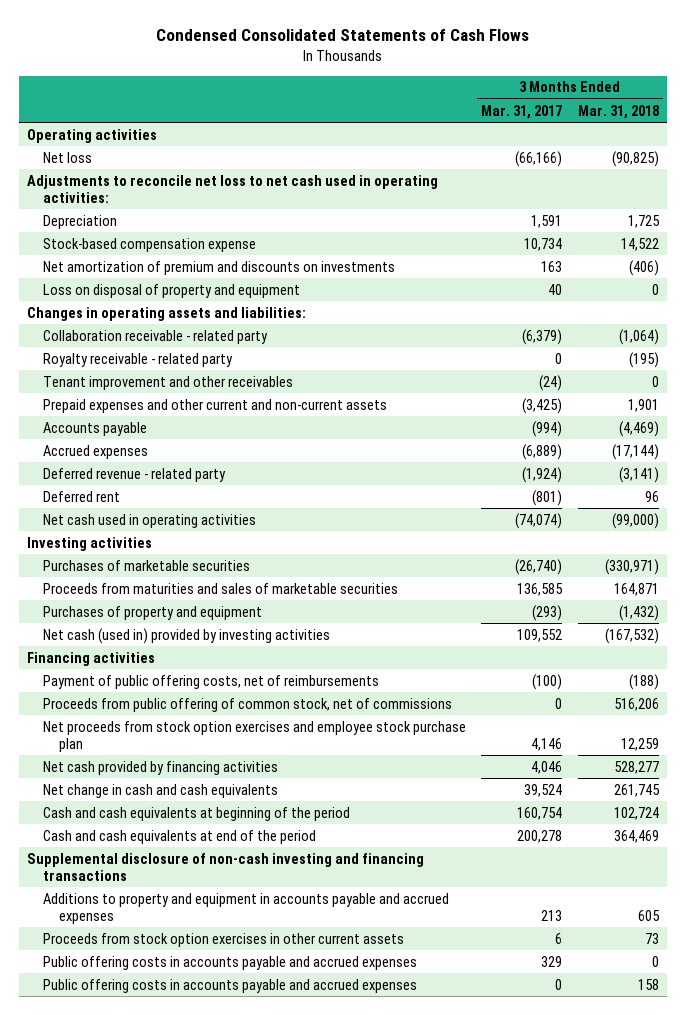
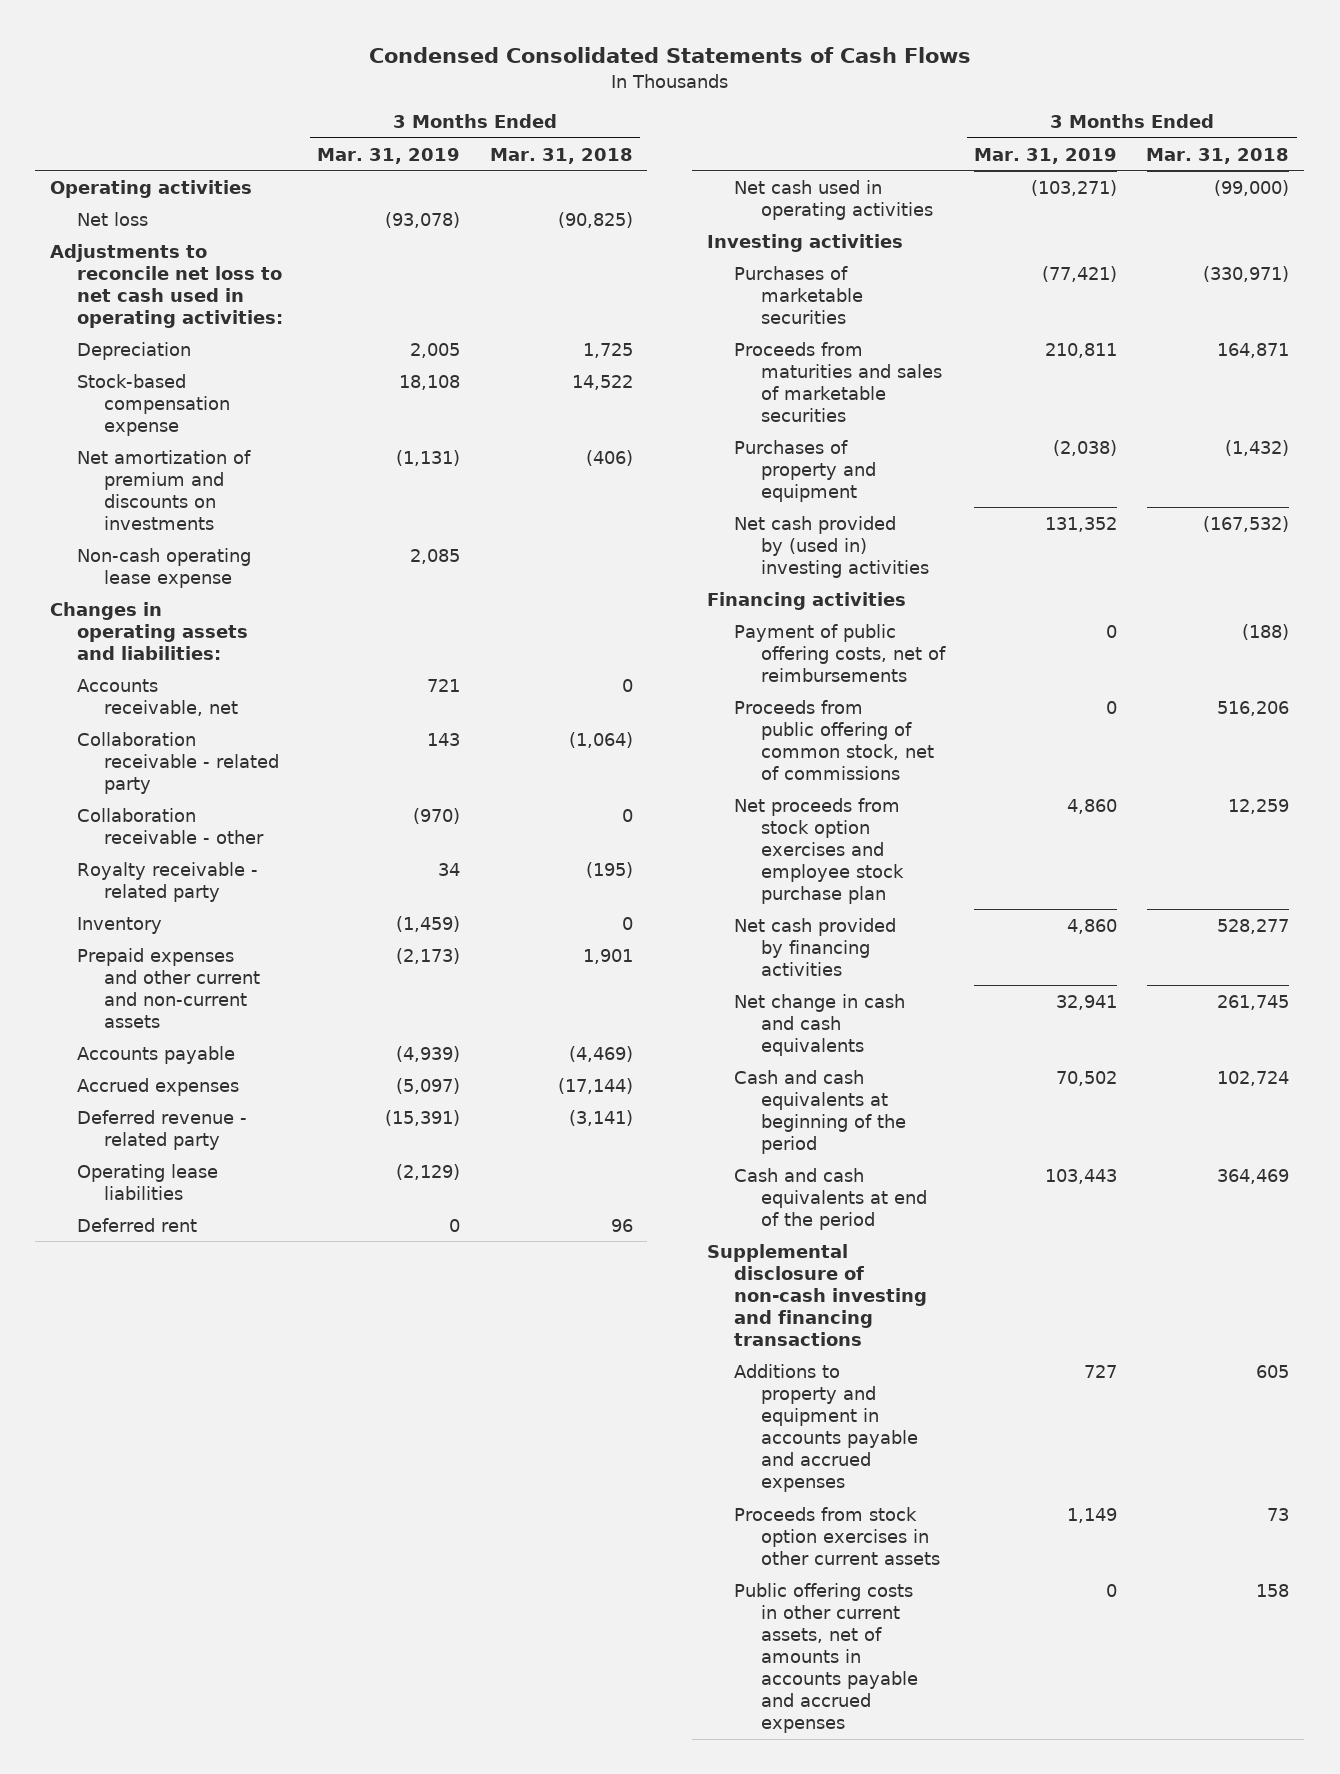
[481,104,563,119] Mar. 31, 2017 -> none
none -> [317,147,461,164] Mar. 31, 2019
[42,283,300,298] Loss on disposal of property and equipment -> none
none -> [76,547,251,588] Non-cash operating lease expense
none -> [76,678,238,716] Accounts receivable, net
none -> [76,807,264,844] Collaboration receivable - other
[42,375,293,390] Tenant improvement and other receivables -> none
none -> [76,916,162,934] Inventory
none -> [76,1163,218,1200] Operating lease liabilities
[42,627,330,644] Net cash (used in) provided by investing activities -> [733,515,929,578] Net cash provided by (used in) investing activities
[42,955,417,970] Public offering costs in accounts payable and accrued expenses -> none
[42,978,417,993] Public offering costs in accounts payable and accrued expenses -> [733,1582,918,1734] Public offering costs in other current assets, net of amounts in accounts payable and accrued expenses

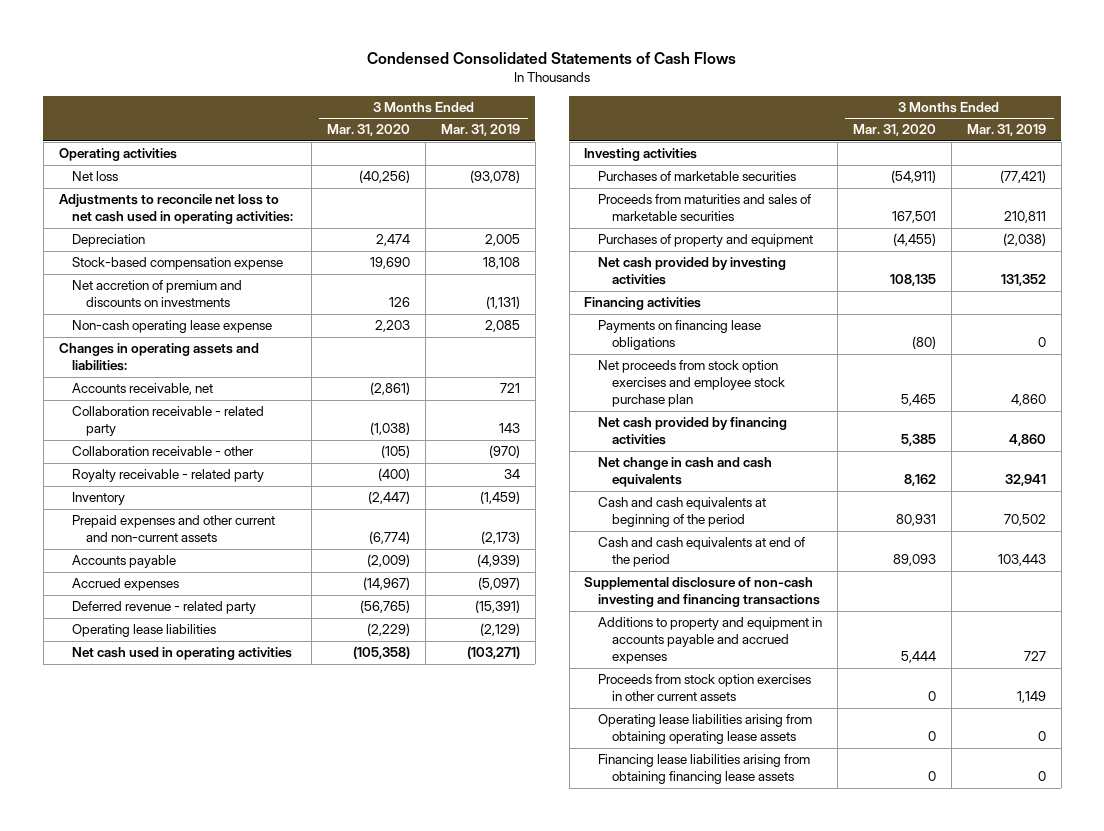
[489,147,633,164] Mar. 31, 2018 -> none
none -> [327,124,411,137] Mar. 31, 2020
[76,449,251,530] Net amortization of premium and discounts on investments -> [72,280,243,308] Net accretion of premium and discounts on investments
[76,1217,197,1232] Deferred rent -> none
[733,515,929,578] Net cash provided by (used in) investing activities -> [598,257,787,286] Net cash provided by investing activities
[733,623,946,682] Payment of public offering costs, net of reimbursements -> none
[733,699,934,780] Proceeds from public offering of common stock, net of commissions -> none
none -> [598,320,762,351] Payments on financing lease obligations
[733,1582,918,1734] Public offering costs in other current assets, net of amounts in accounts payable and accrued expenses -> none
none -> [598,714,813,745] Operating lease liabilities arising from obtaining operating lease assets
none -> [598,754,811,785] Financing lease liabilities arising from obtaining financing lease assets

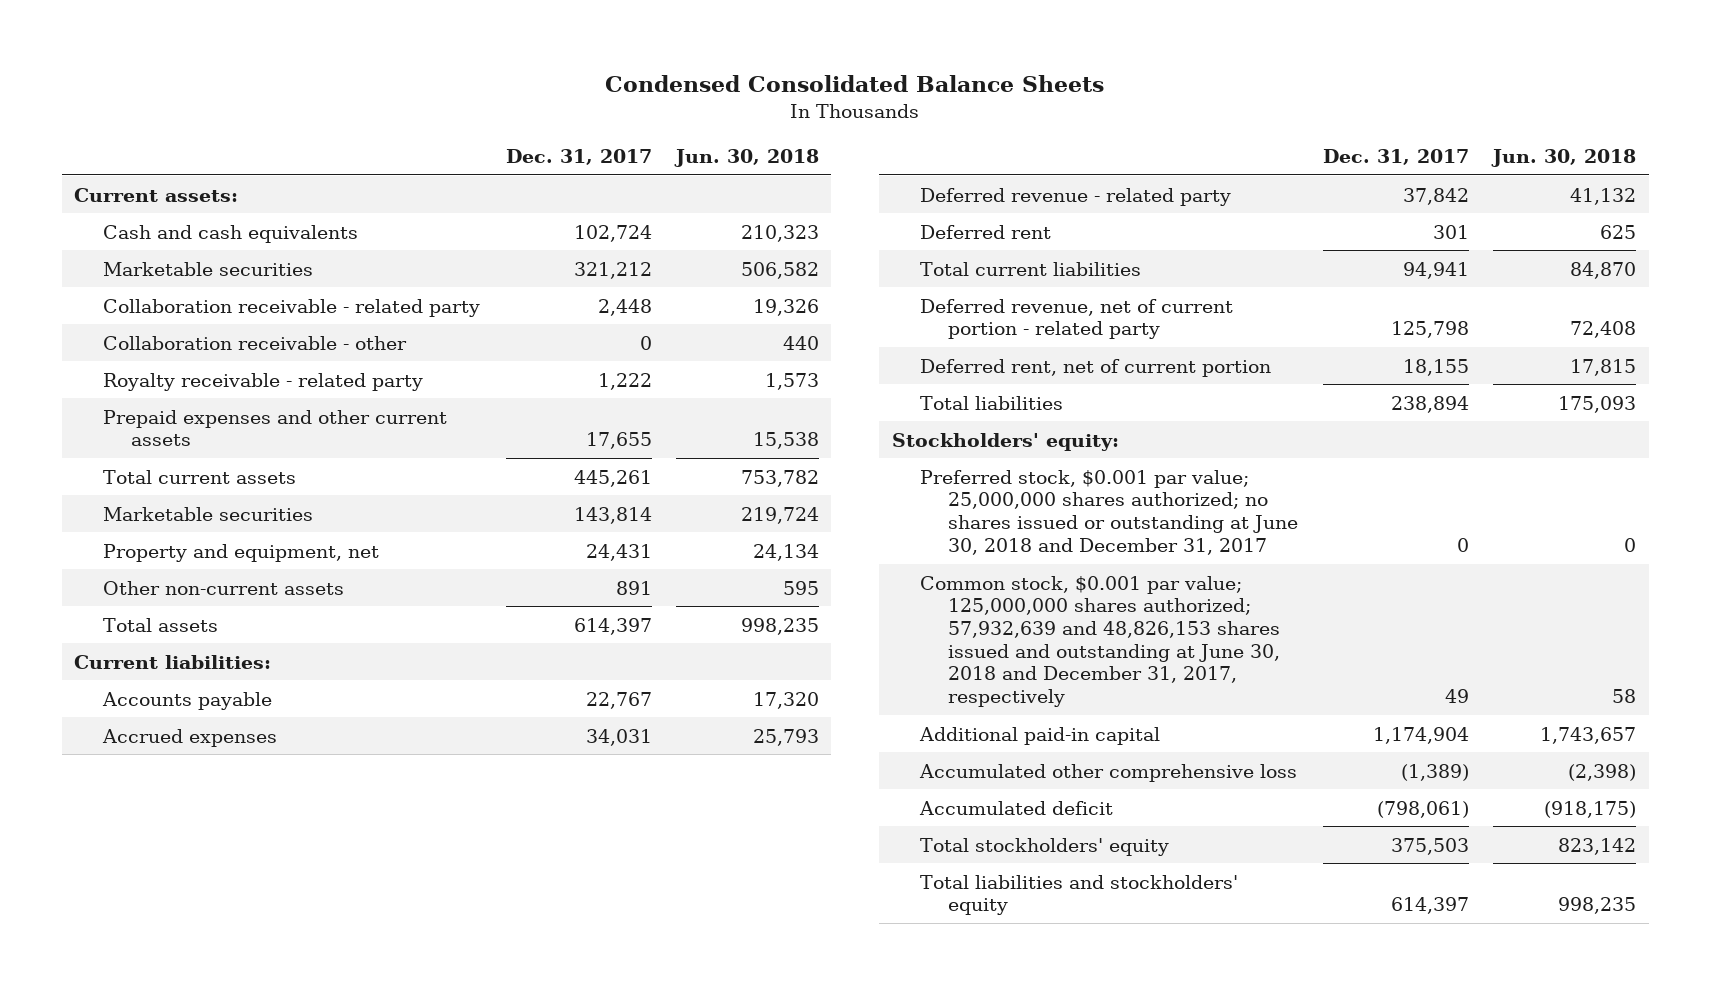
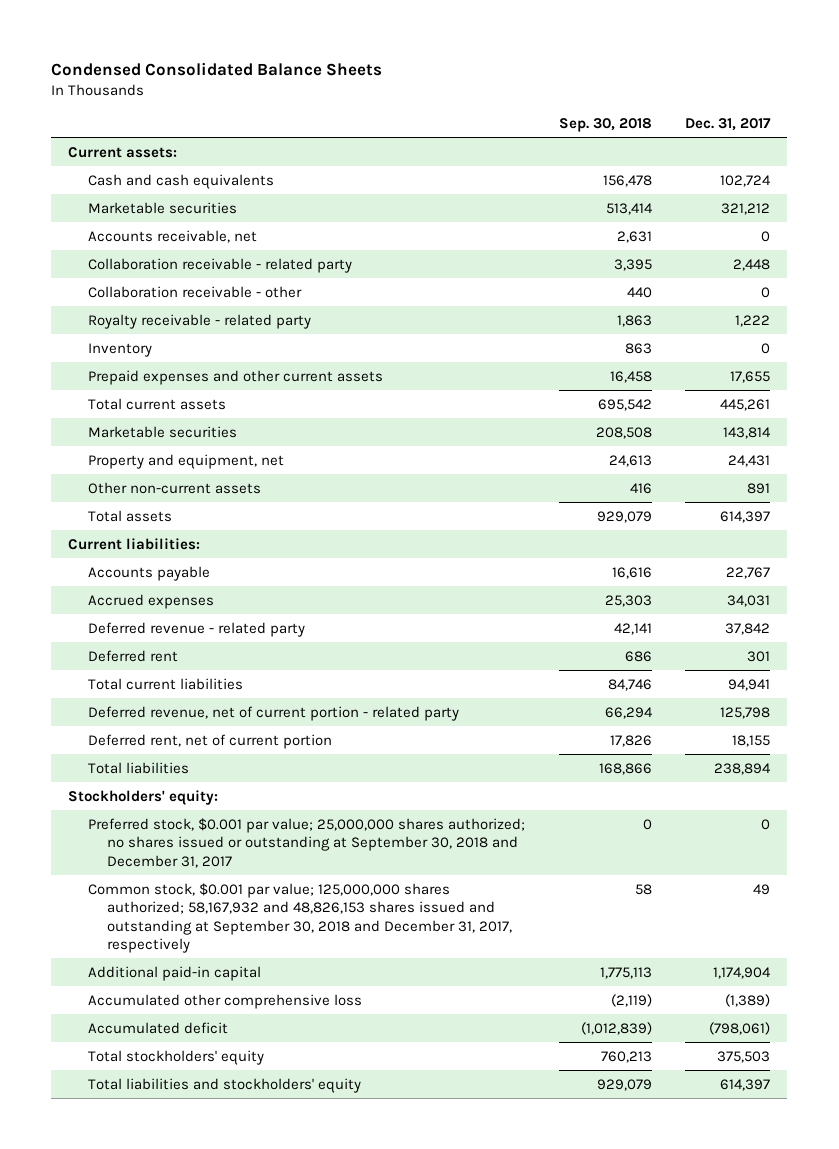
[674,148,820,167] Jun. 30, 2018 -> none
none -> [558,118,652,133] Sep. 30, 2018
none -> [87,229,257,243] Accounts receivable, net
none -> [87,342,152,357] Inventory
[920,469,1299,555] Preferred stock, $0.001 par value; 25,000,000 shares authorized; no shares issued or outstanding at June 30, 2018 and December 31, 2017 -> [87,817,525,868] Preferred stock, $0.001 par value; 25,000,000 shares authorized; no shares issued or outstanding at September 30, 2018 and December 31, 2017
[920,575,1281,708] Common stock, $0.001 par value; 125,000,000 shares authorized; 57,932,639 and 48,826,153 shares issued and outstanding at June 30, 2018 and December 31, 2017, respectively -> [87,882,513,954] Common stock, $0.001 par value; 125,000,000 shares authorized; 58,167,932 and 48,826,153 shares issued and outstanding at September 30, 2018 and December 31, 2017, respectively

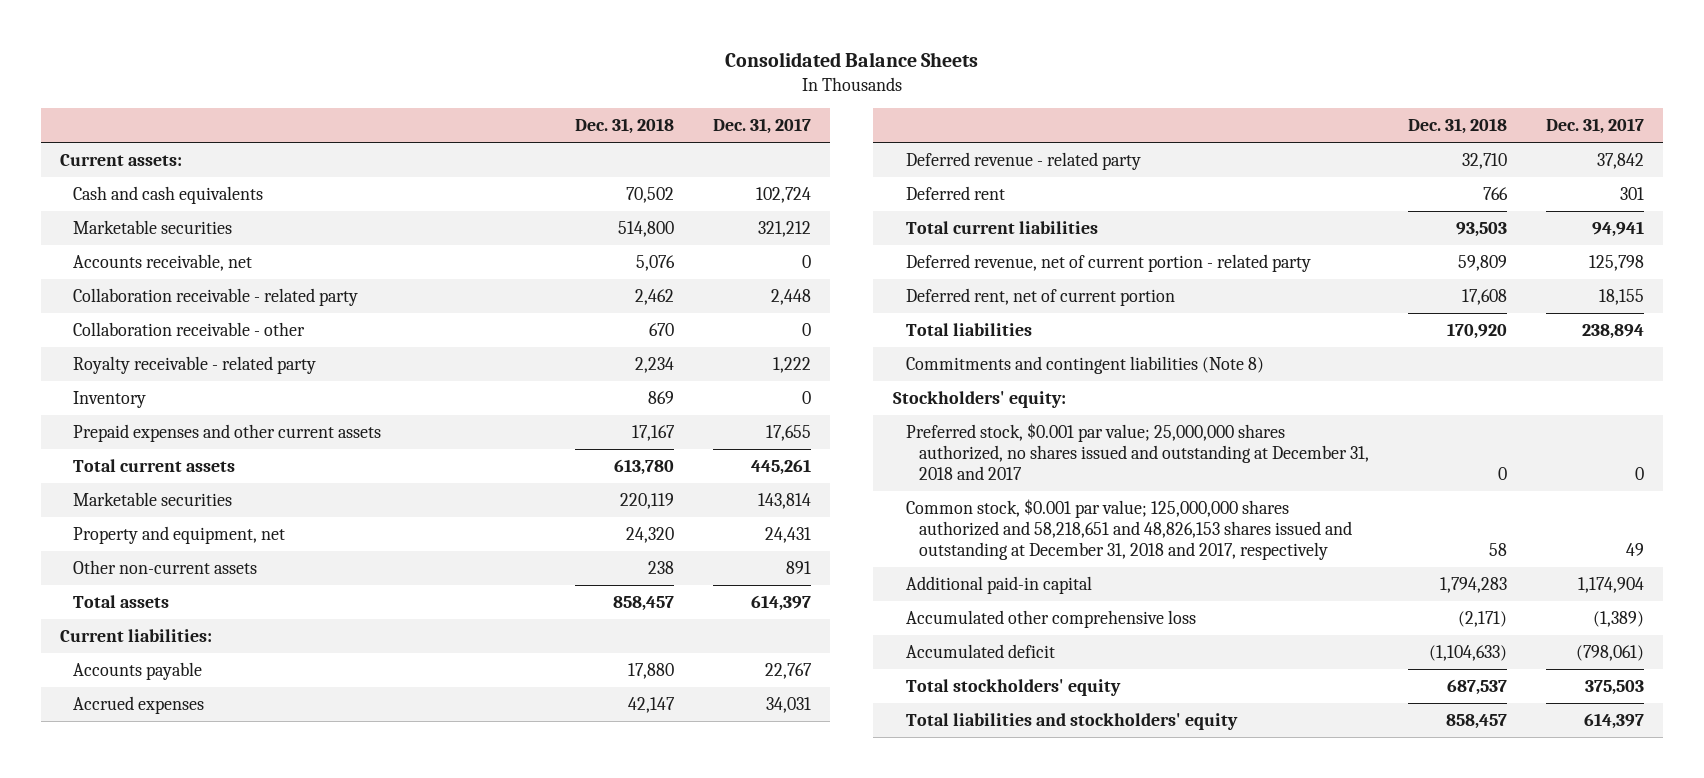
[51,61,383,76] Condensed Consolidated Balance Sheets -> [724,52,978,68] Consolidated Balance Sheets
[558,118,652,133] Sep. 30, 2018 -> none
none -> [574,118,674,135] Dec. 31, 2018
none -> [905,356,1264,375] Commitments and contingent liabilities (Note 8)
[87,817,525,868] Preferred stock, $0.001 par value; 25,000,000 shares authorized; no shares issued or outstanding at September 30, 2018 and December 31, 2017 -> [905,423,1369,481] Preferred stock, $0.001 par value; 25,000,000 shares authorized, no shares issued and outstanding at December 31, 2018 and 2017
[87,882,513,954] Common stock, $0.001 par value; 125,000,000 shares authorized; 58,167,932 and 48,826,153 shares issued and outstanding at September 30, 2018 and December 31, 2017, respectively -> [905,499,1352,561] Common stock, $0.001 par value; 125,000,000 shares authorized and 58,218,651 and 48,826,153 shares issued and outstanding at December 31, 2018 and 2017, respectively

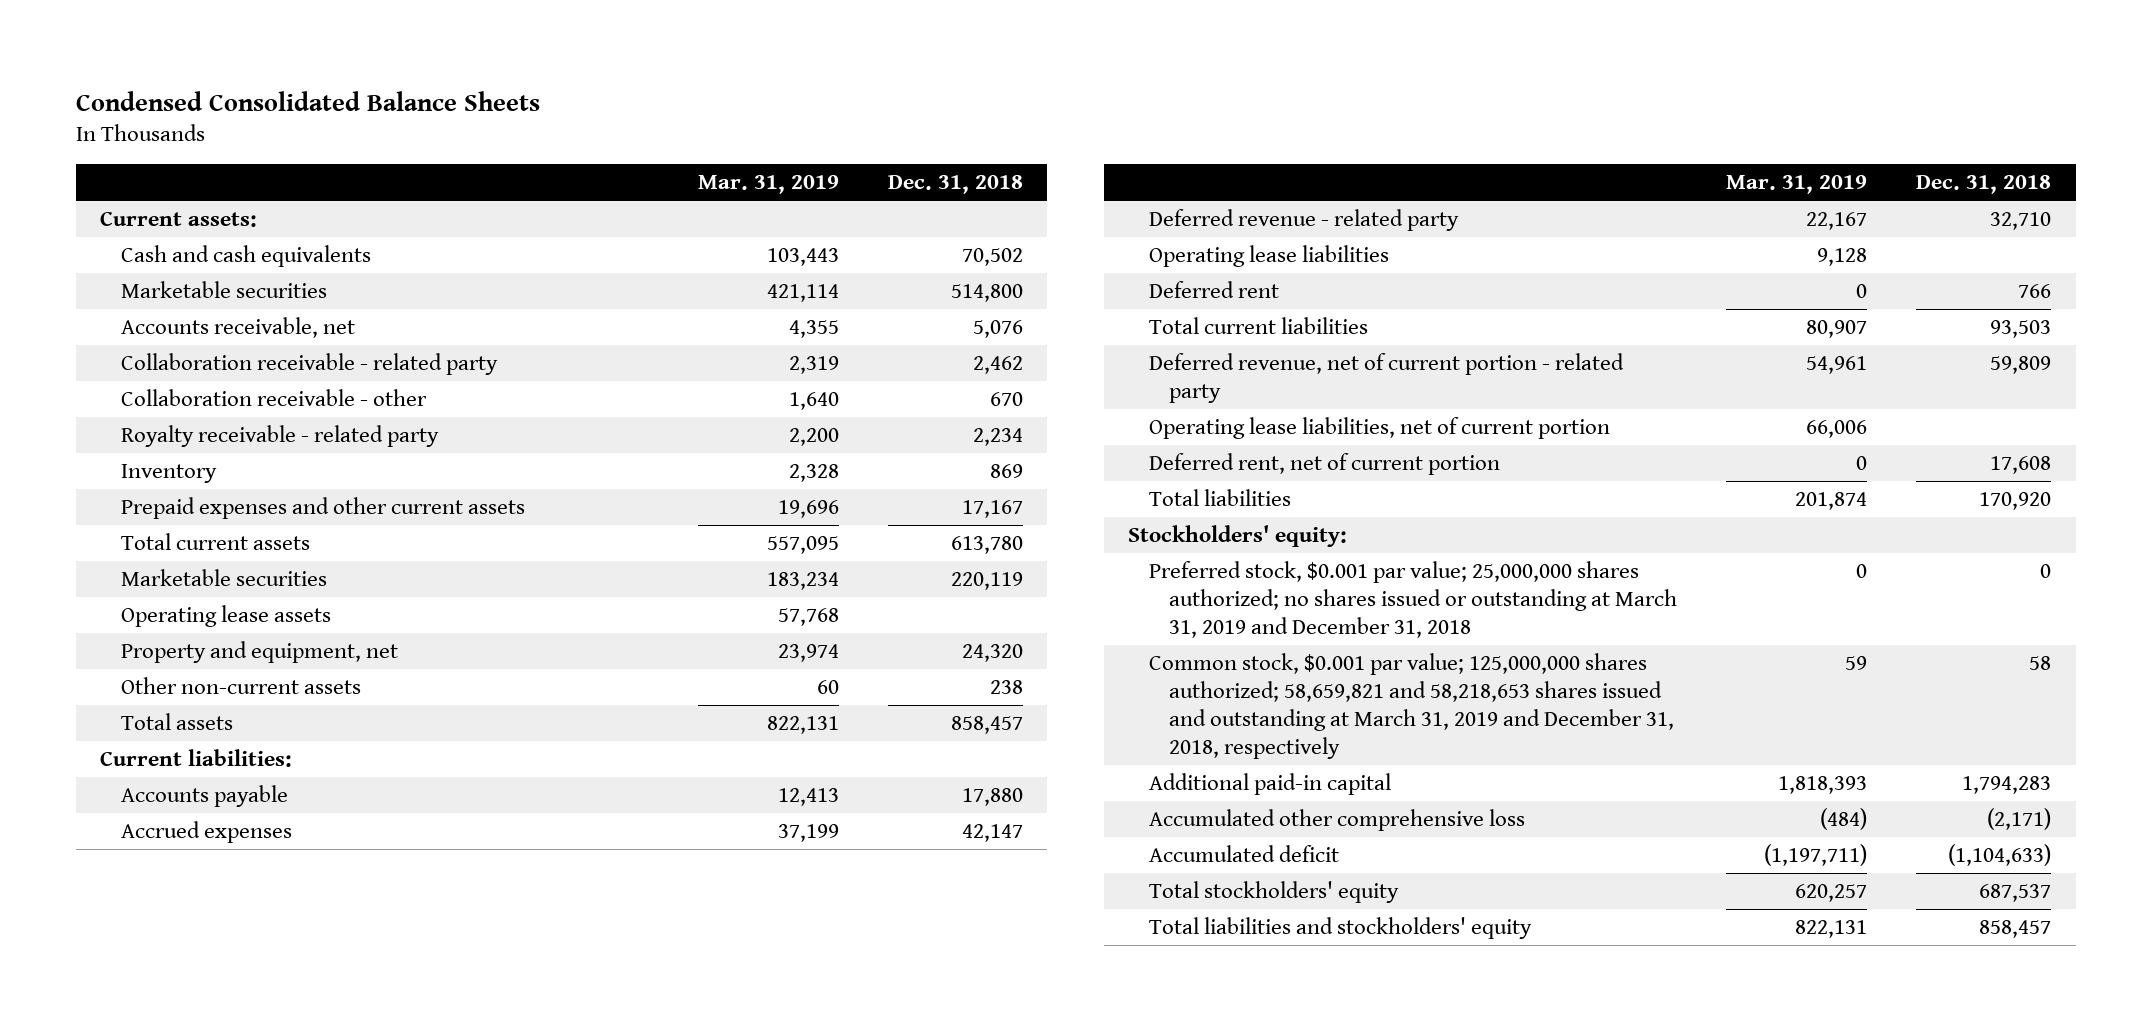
[724,52,978,68] Consolidated Balance Sheets -> [75,90,540,111] Condensed Consolidated Balance Sheets
[712,118,811,135] Dec. 31, 2017 -> none
none -> [698,175,840,195] Mar. 31, 2019
none -> [120,605,331,628] Operating lease assets
none -> [1148,245,1389,268] Operating lease liabilities
none -> [1148,417,1610,440] Operating lease liabilities, net of current portion
[905,356,1264,375] Commitments and contingent liabilities (Note 8) -> none
[905,423,1369,481] Preferred stock, $0.001 par value; 25,000,000 shares authorized, no shares issued and outstanding at December 31, 2018 and 2017 -> [1148,561,1678,639] Preferred stock, $0.001 par value; 25,000,000 shares authorized; no shares issued or outstanding at March 31, 2019 and December 31, 2018
[905,499,1352,561] Common stock, $0.001 par value; 125,000,000 shares authorized and 58,218,651 and 48,826,153 shares issued and outstanding at December 31, 2018 and 2017, respectively -> [1148,653,1675,760] Common stock, $0.001 par value; 125,000,000 shares authorized; 58,659,821 and 58,218,653 shares issued and outstanding at March 31, 2019 and December 31, 2018, respectively

